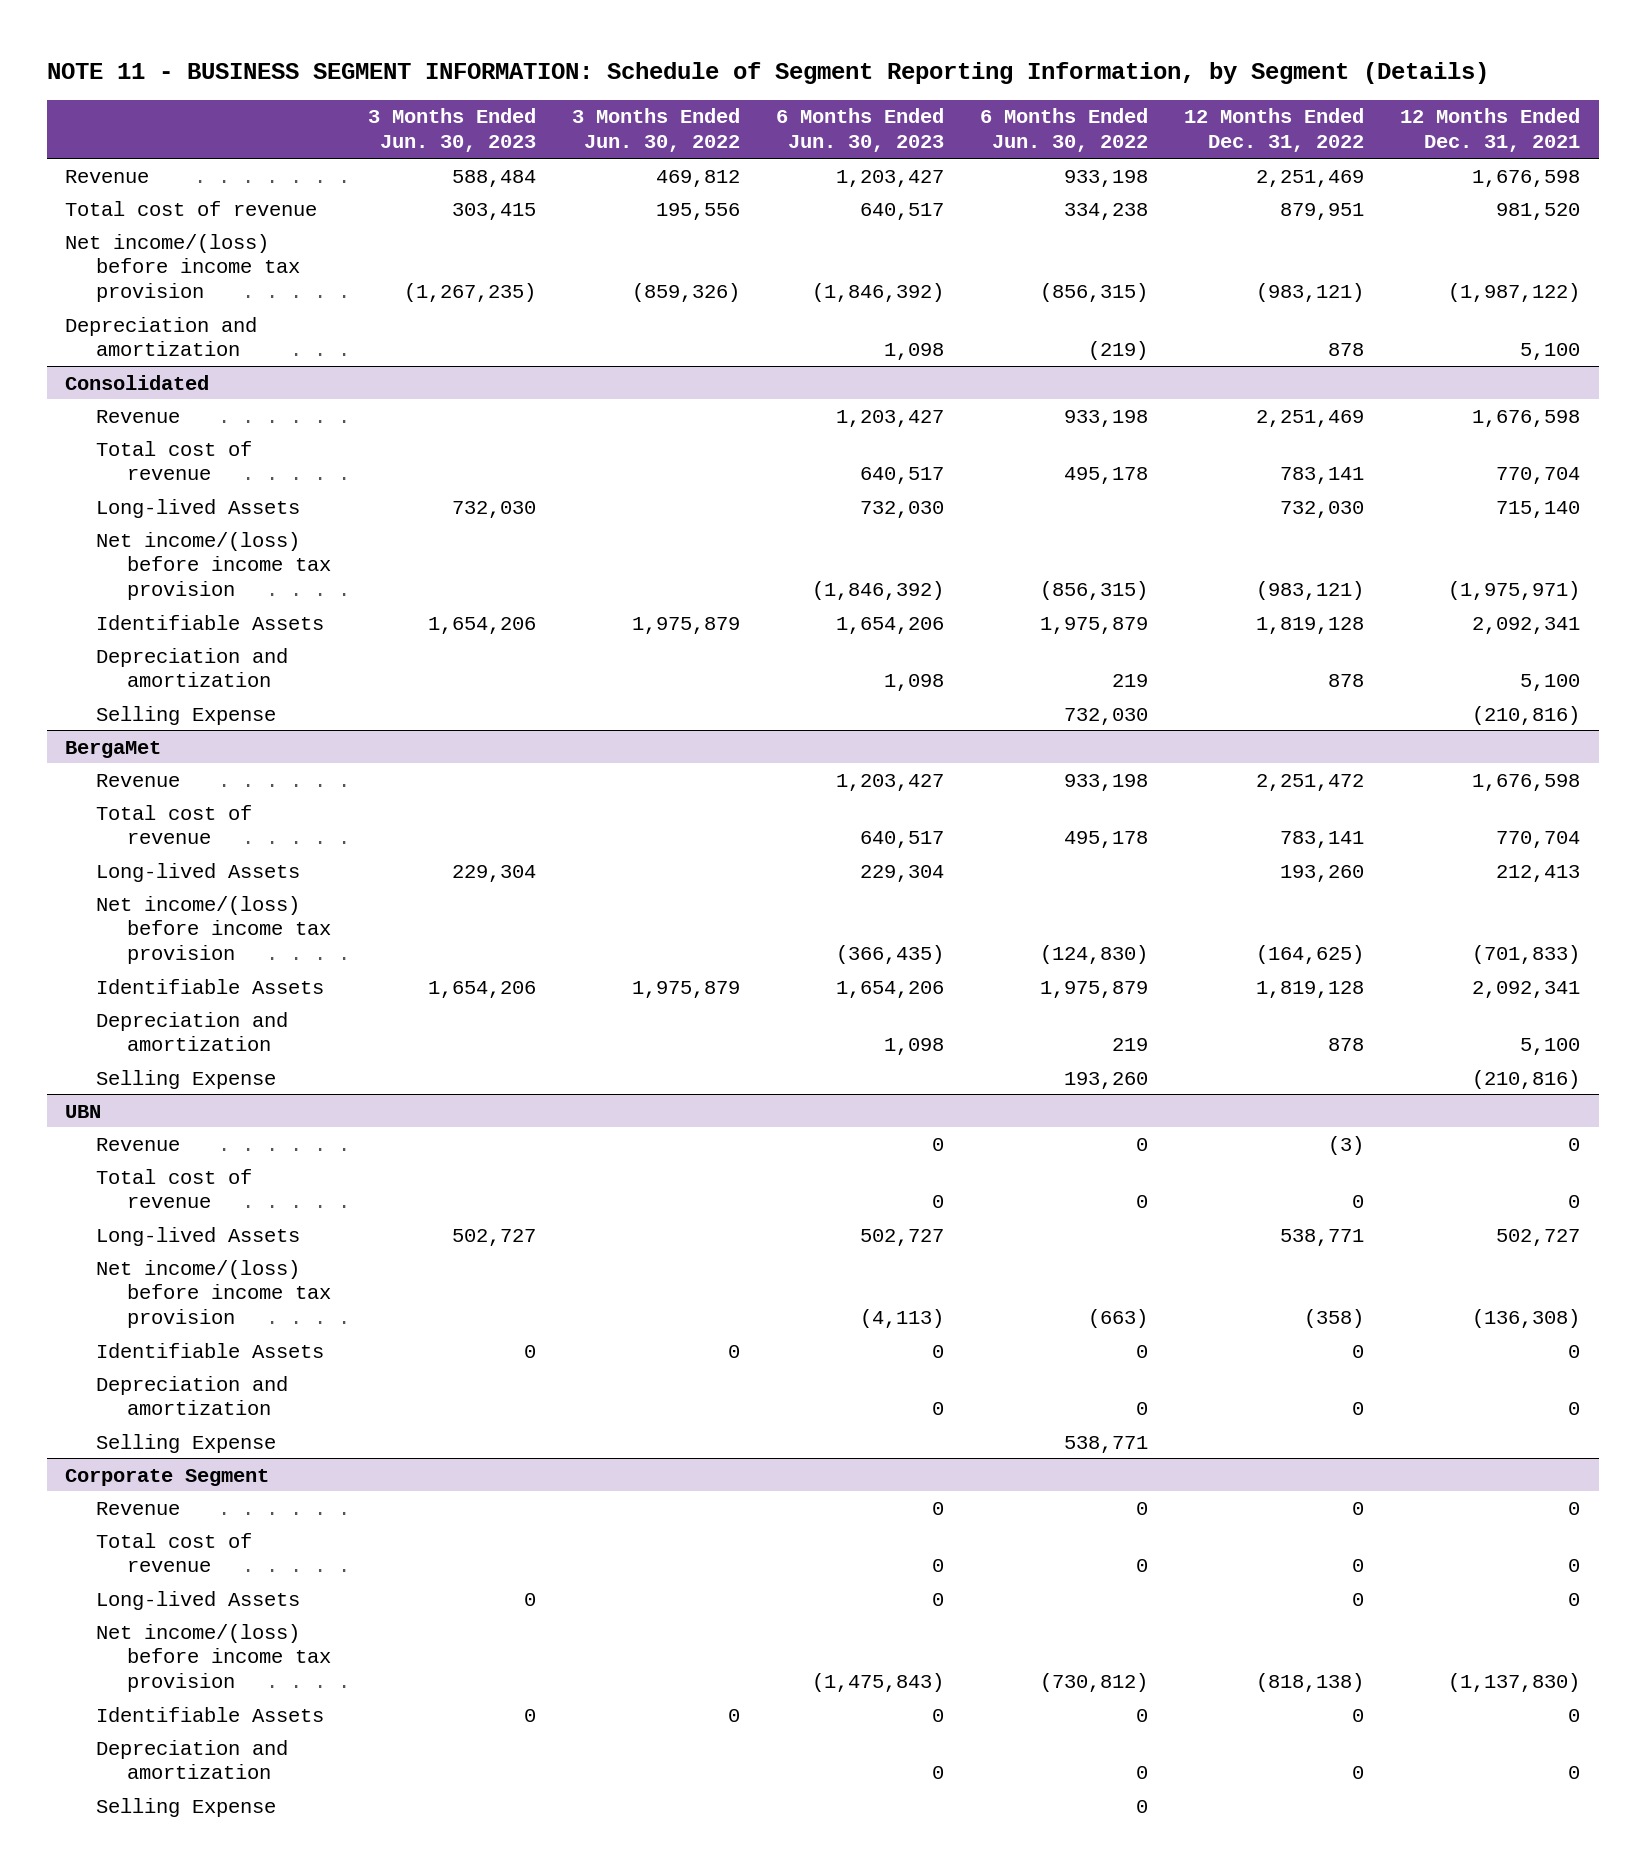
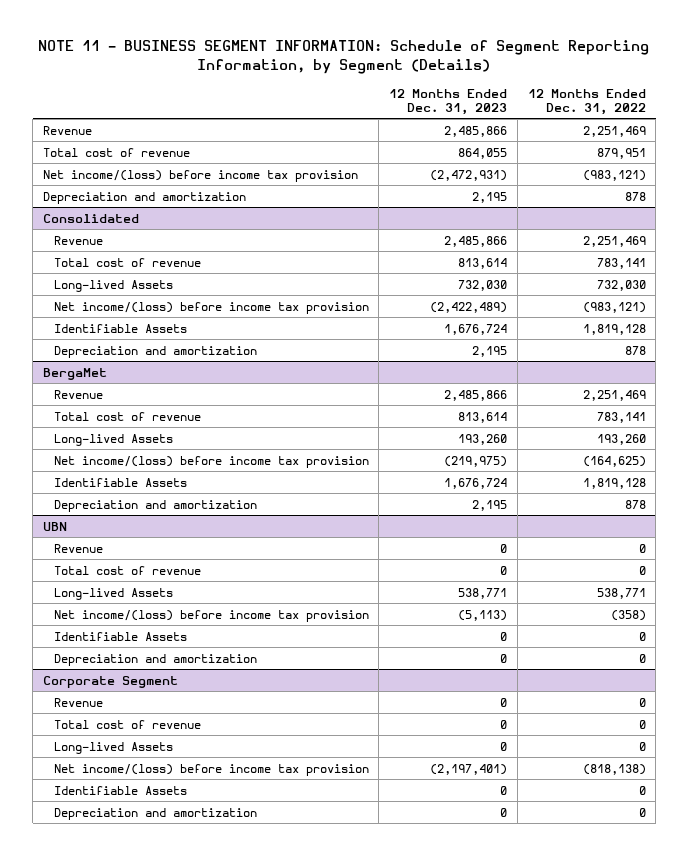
[367,108,536,153] 3 Months Ended Jun. 30, 2023 -> none
[571,108,740,153] 3 Months Ended Jun. 30, 2022 -> none
[775,108,944,153] 6 Months Ended Jun. 30, 2023 -> none
[980,108,1149,153] 6 Months Ended Jun. 30, 2022 -> none
[1400,108,1581,153] 12 Months Ended Dec. 31, 2021 -> none
none -> [389,88,508,115] 12 Months Ended Dec. 31, 2023
[96,705,277,725] Selling Expense -> none
[1256,773,1365,791] 2,251,472 -> [582,389,646,401] 2,251,469
[96,1069,277,1089] Selling Expense -> none
[1328,1135,1365,1155] (3) -> [638,543,646,553] 0
[96,1433,277,1453] Selling Expense -> none
[96,1797,277,1817] Selling Expense -> none

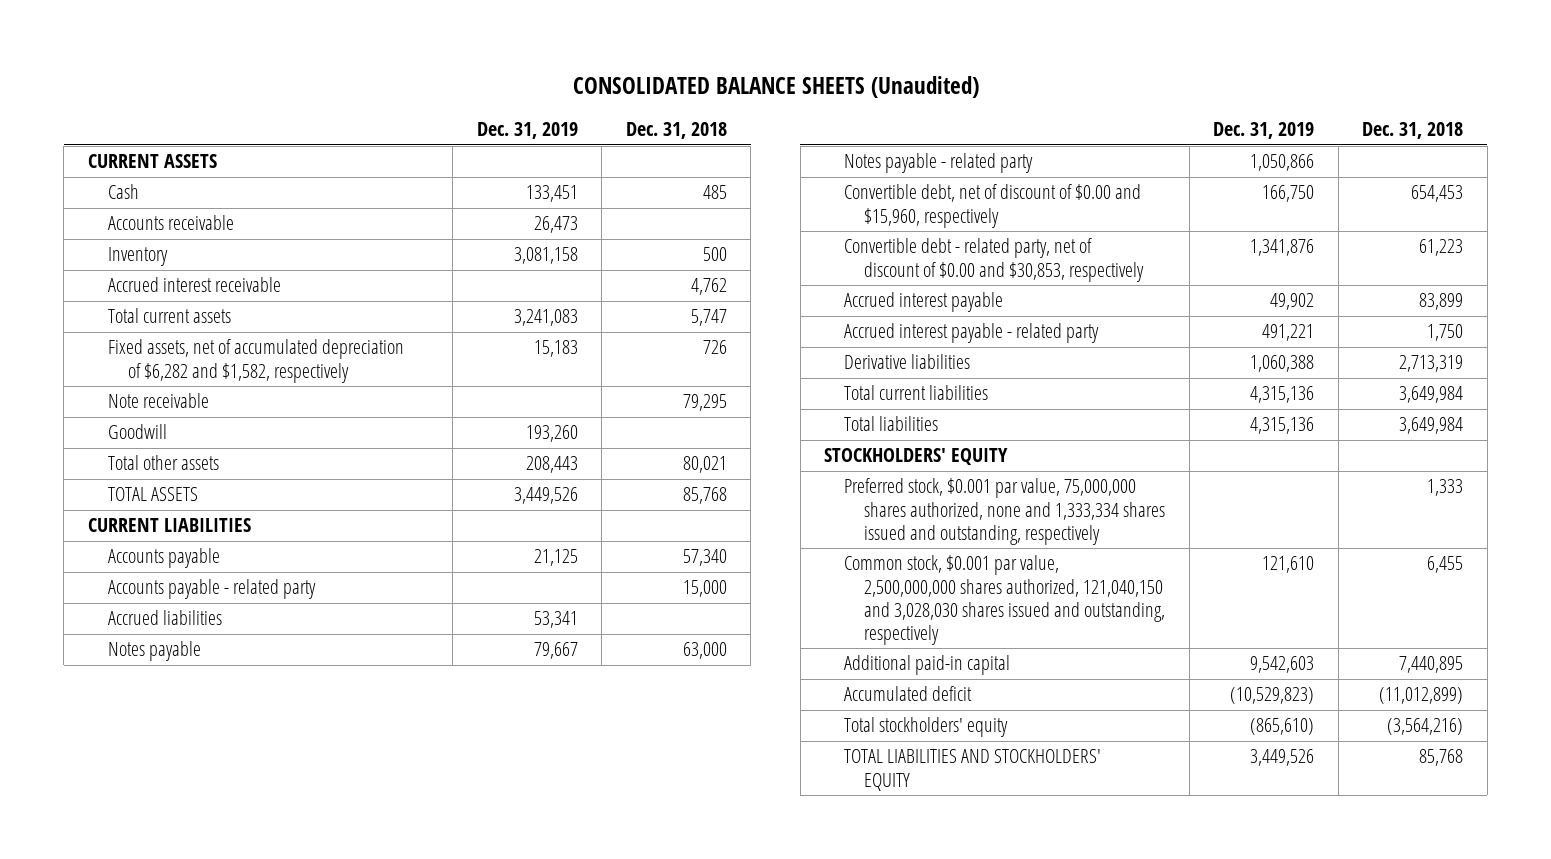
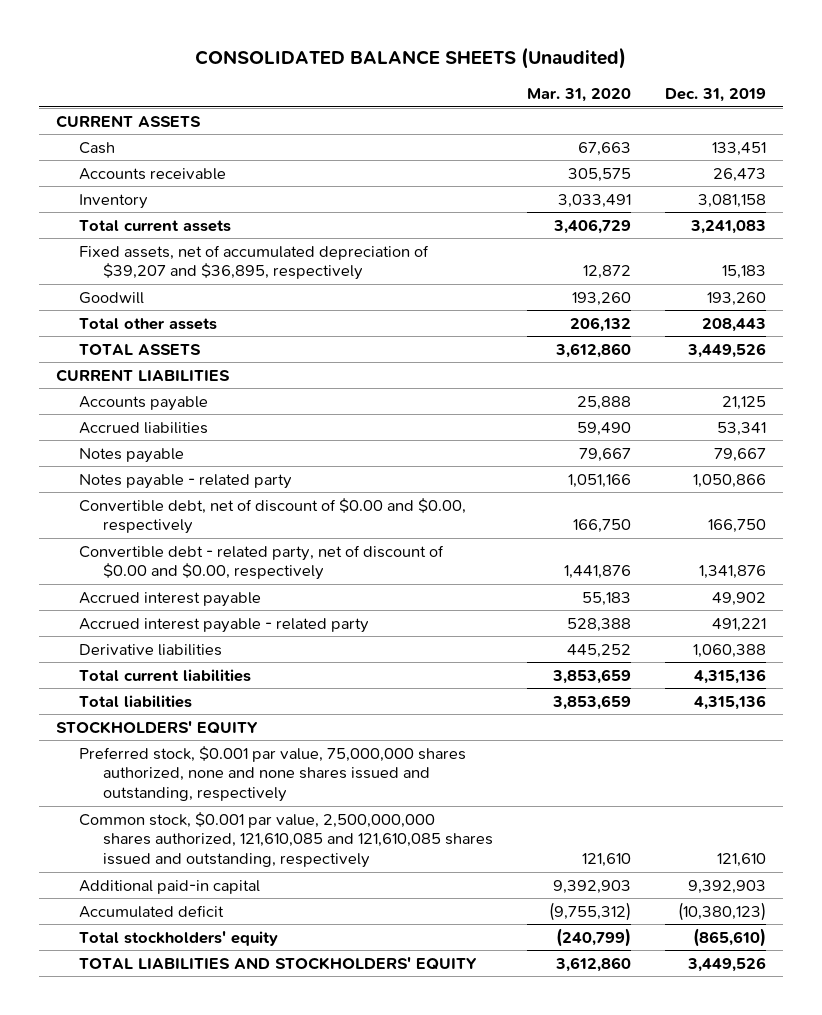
[625,122,727,140] Dec. 31, 2018 -> none
none -> [527,88,632,103] Mar. 31, 2020
[107,277,281,293] Accrued interest receivable -> none
[107,393,209,409] Note receivable -> none
[107,339,404,383] Fixed assets, net of accumulated depreciation of $6,282 and $1,582, respectively -> [79,244,430,281] Fixed assets, net of accumulated depreciation of $39,207 and $36,895, respectively
[107,579,316,600] Accounts payable - related party -> none
[844,184,1142,228] Convertible debt, net of discount of $0.00 and $15,960, respectively -> [79,497,467,535] Convertible debt, net of discount of $0.00 and $0.00, respectively
[844,238,1145,282] Convertible debt - related party, net of discount of $0.00 and $30,853, respectively -> [79,544,445,581] Convertible debt - related party, net of discount of $0.00 and $0.00, respectively
[844,478,1166,545] Preferred stock, $0.001 par value, 75,000,000 shares authorized, none and 1,333,334 shares issued and outstanding, respectively -> [79,745,467,803] Preferred stock, $0.001 par value, 75,000,000 shares authorized, none and none shares issued and outstanding, respectively
[844,555,1166,645] Common stock, $0.001 par value, 2,500,000,000 shares authorized, 121,040,150 and 3,028,030 shares issued and outstanding, respectively -> [79,811,494,869] Common stock, $0.001 par value, 2,500,000,000 shares authorized, 121,610,085 and 121,610,085 shares issued and outstanding, respectively
[1250,656,1315,674] 9,542,603 -> [688,879,767,894] 9,392,903
[1230,687,1315,705] (10,529,823) -> [678,901,767,921] (10,380,123)

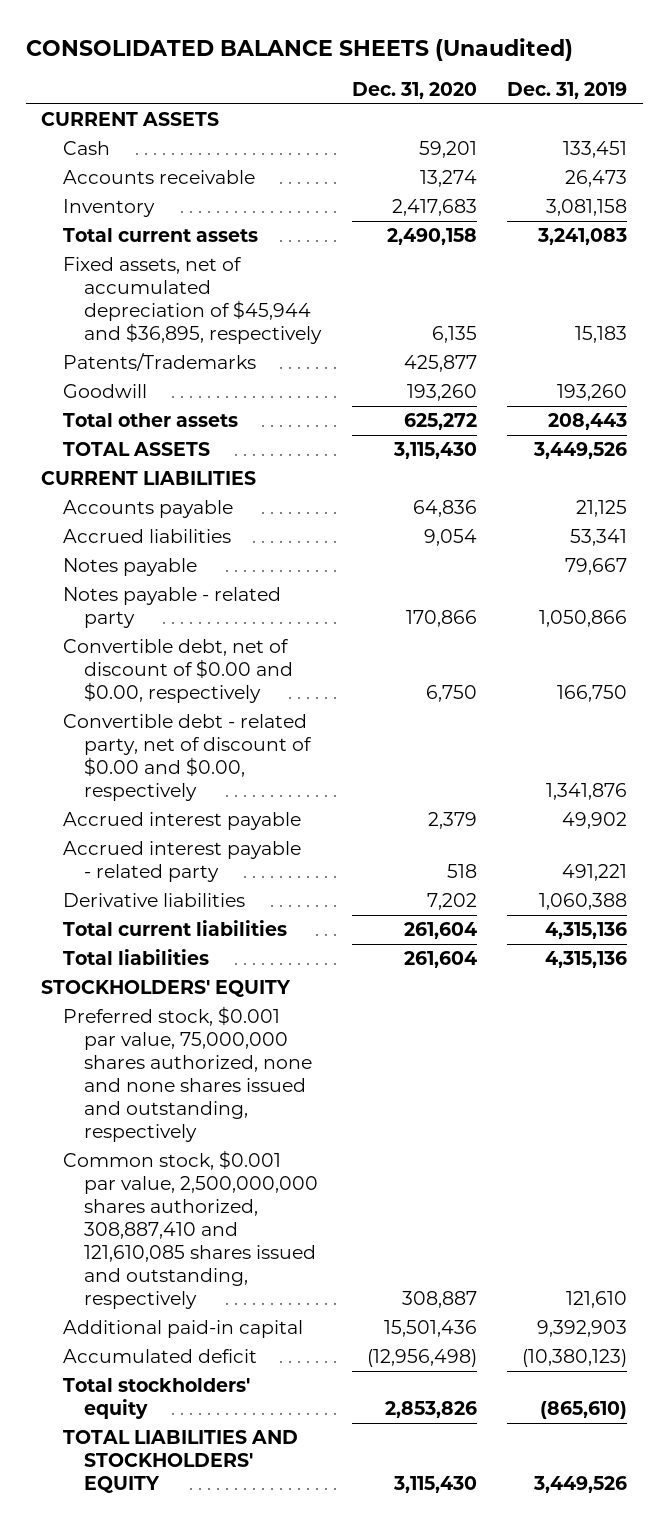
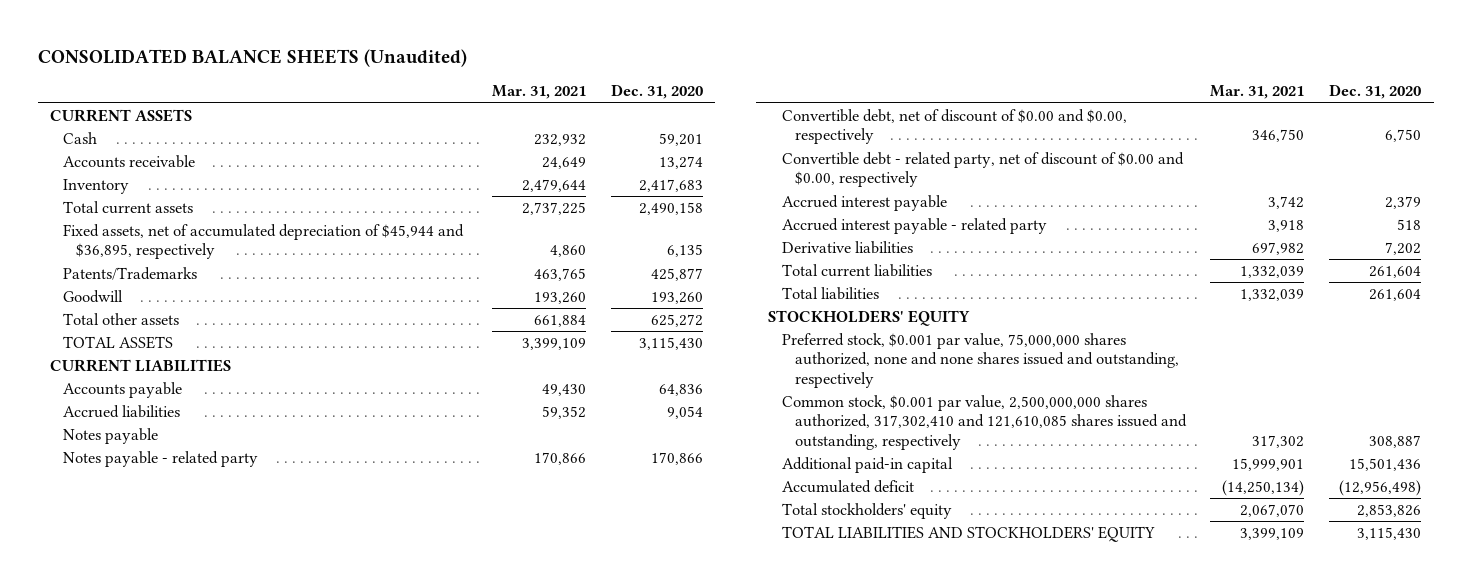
[507,81,628,99] Dec. 31, 2019 -> none
none -> [491,85,586,100] Mar. 31, 2021
[62,1150,319,1310] Common stock, $0.001 par value, 2,500,000,000 shares authorized, 308,887,410 and 121,610,085 shares issued and outstanding, respectively -> [781,395,1187,450] Common stock, $0.001 par value, 2,500,000,000 shares authorized, 317,302,410 and 121,610,085 shares issued and outstanding, respectively

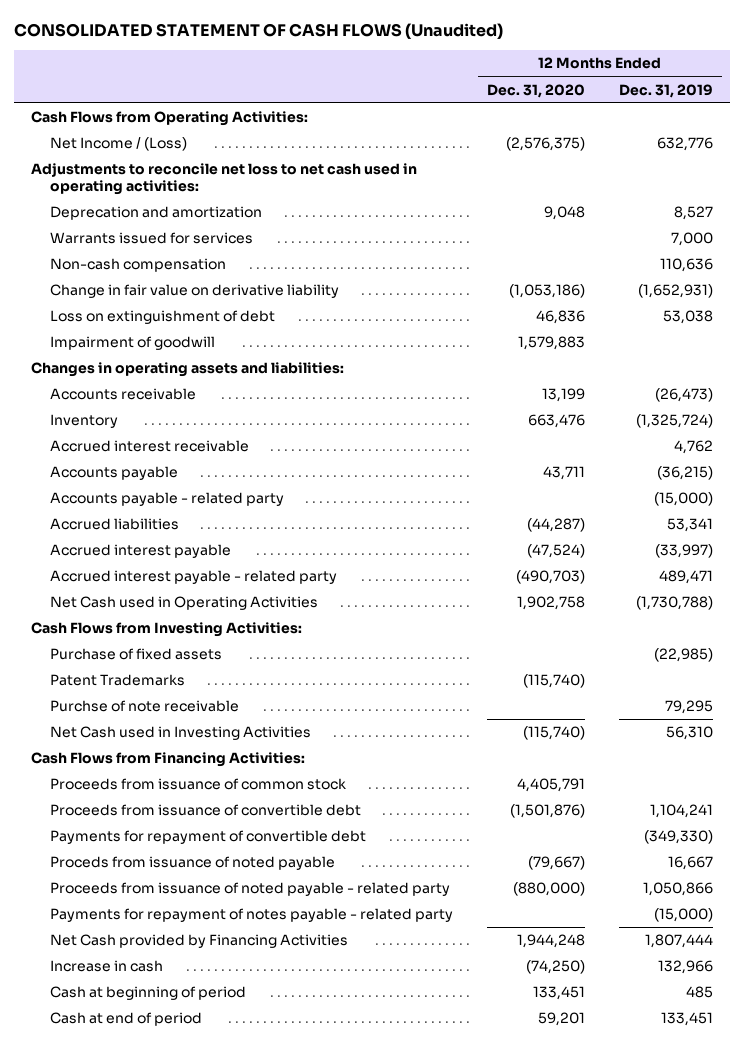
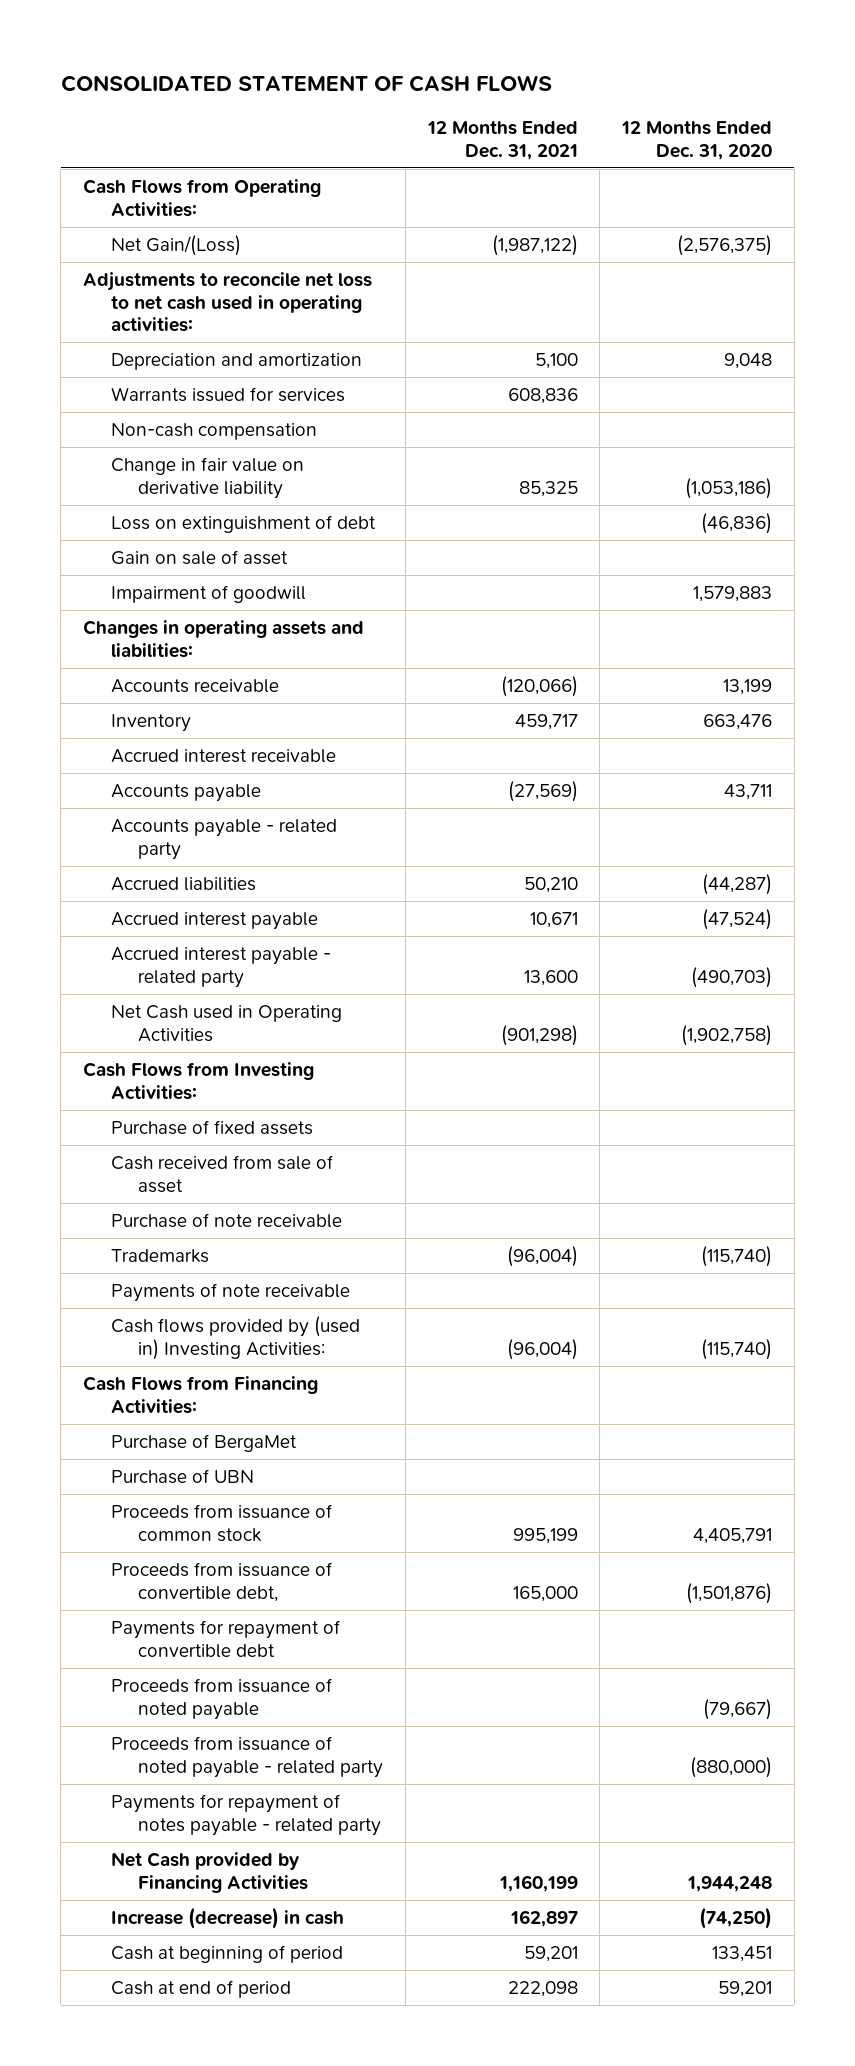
[14,22,504,39] CONSOLIDATED STATEMENT OF CASH FLOWS (Unaudited) -> [60,74,552,92] CONSOLIDATED STATEMENT OF CASH FLOWS
[619,83,714,98] Dec. 31, 2019 -> none
none -> [426,121,578,160] 12 Months Ended Dec. 31, 2021
[49,137,187,152] Net Income / (Loss) -> [110,235,241,257] Net Gain/(Loss)
[49,206,262,221] Deprecation and amortization -> [110,353,362,371] Depreciation and amortization
[535,310,585,325] 46,836 -> [701,513,773,535] (46,836)
none -> [110,550,288,566] Gain on sale of asset
[516,596,585,611] 1,902,758 -> [681,1024,773,1046] (1,902,758)
none -> [110,1155,333,1193] Cash received from sale of asset
none -> [110,1213,342,1229] Purchase of note receivable
[49,674,185,687] Patent Trademarks -> [110,1249,209,1264] Trademarks
[49,700,239,713] Purchse of note receivable -> [110,1283,350,1303] Payments of note receivable
[49,726,311,741] Net Cash used in Investing Activities -> [110,1316,360,1360] Cash flows provided by (used in) Investing Activities:
none -> [110,1434,297,1453] Purchase of BergaMet
none -> [110,1469,254,1485] Purchase of UBN
[49,804,361,817] Proceeds from issuance of convertible debt -> [110,1562,332,1602] Proceeds from issuance of convertible debt,
[49,856,335,871] Proceds from issuance of noted payable -> [110,1678,332,1720] Proceeds from issuance of noted payable
[49,960,163,973] Increase in cash -> [110,1907,344,1930] Increase (decrease) in cash

